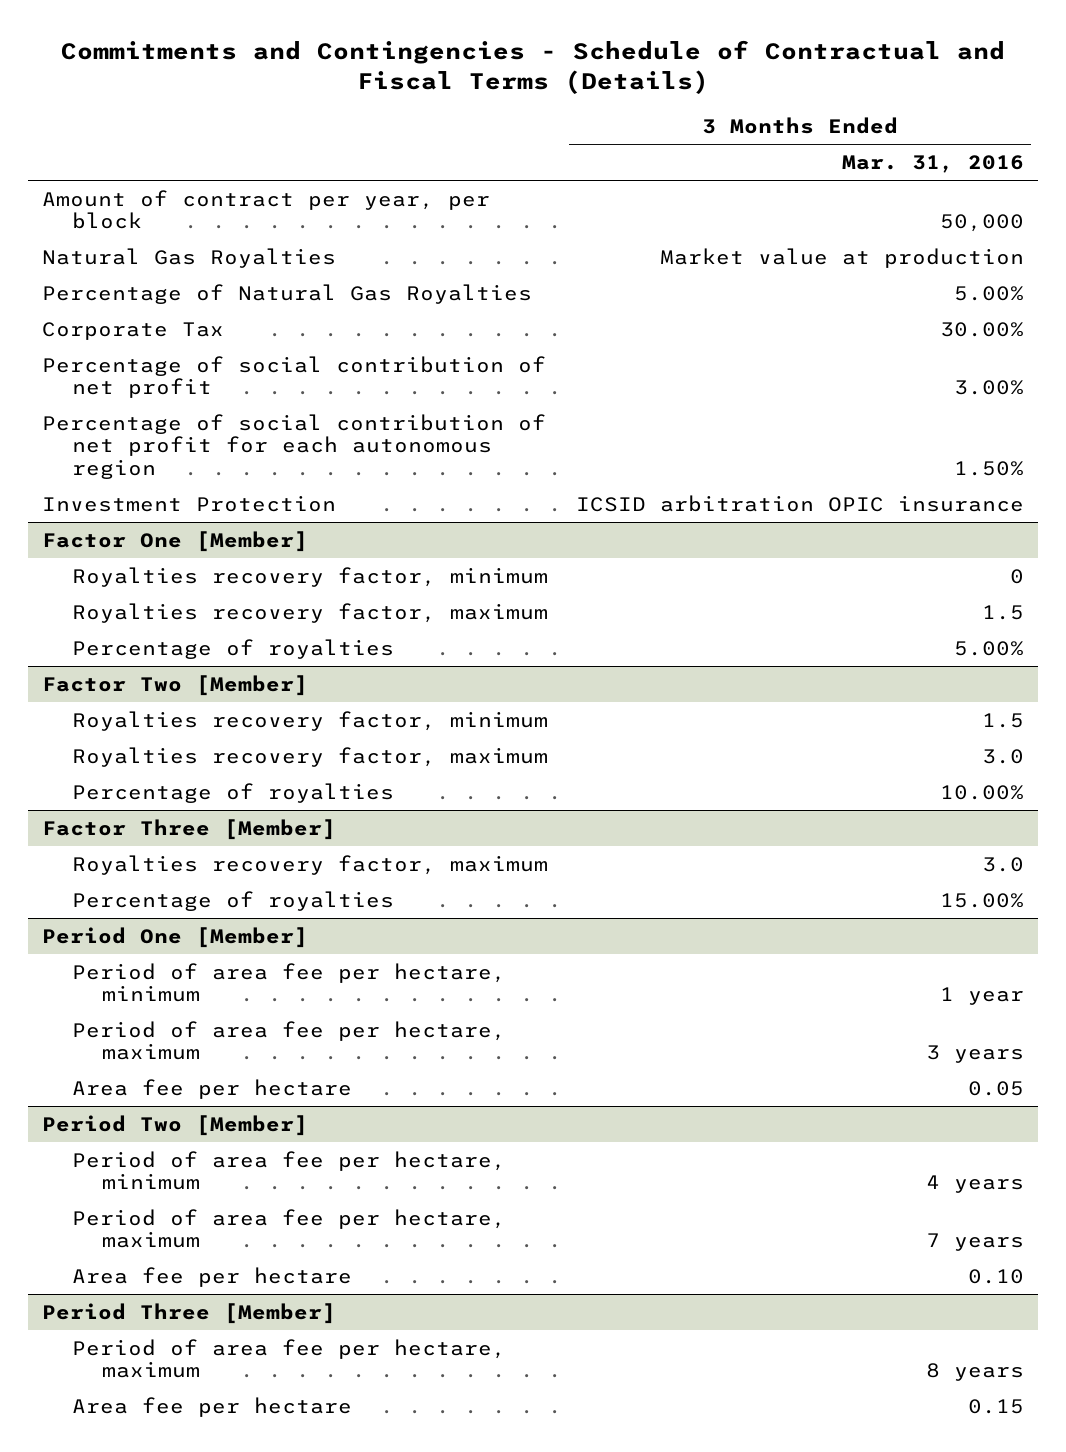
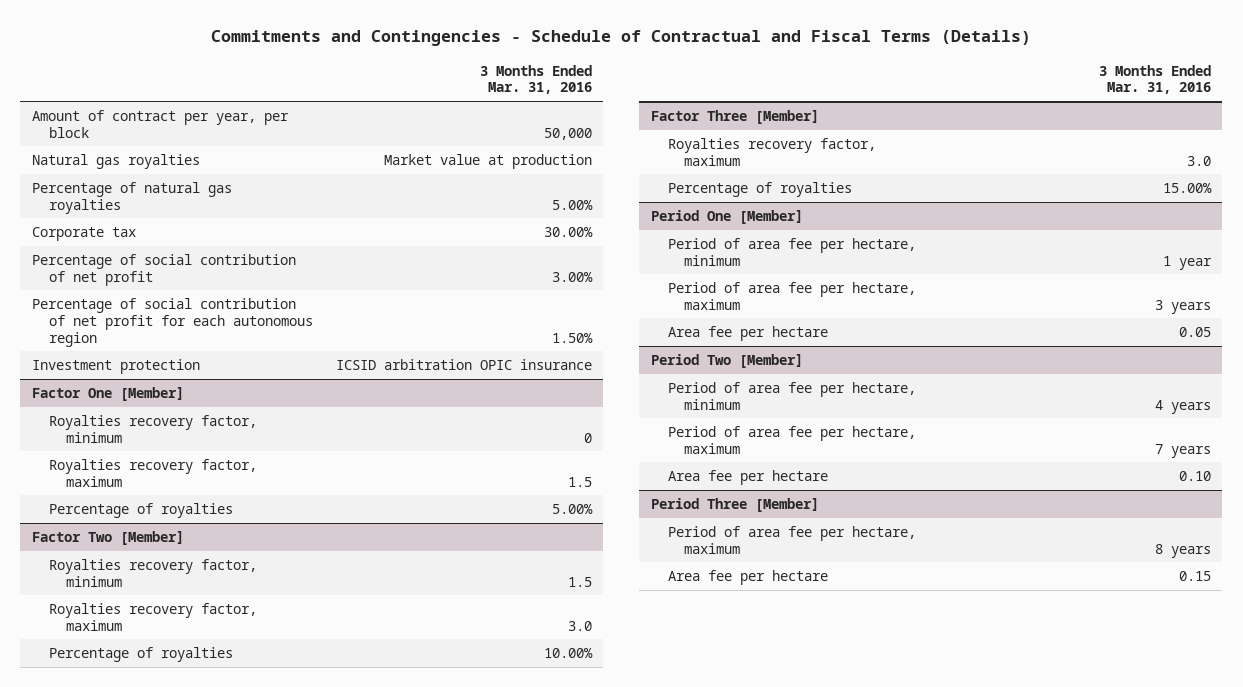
[42,247,337,268] Natural Gas Royalties -> [31,153,200,169] Natural gas royalties
[42,283,533,304] Percentage of Natural Gas Royalties -> [31,181,232,214] Percentage of natural gas royalties
[42,321,225,340] Corporate Tax -> [31,226,136,241] Corporate tax
[42,494,337,512] Investment Protection -> [31,358,200,374] Investment protection

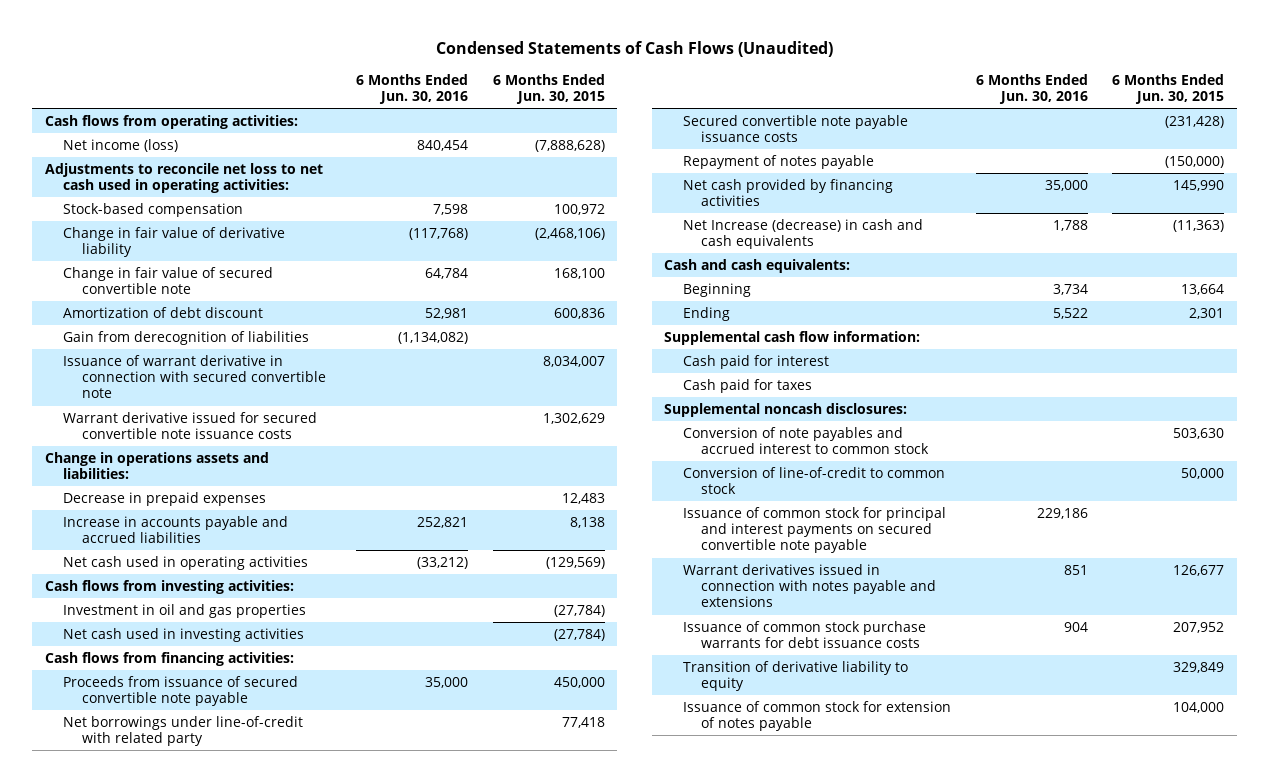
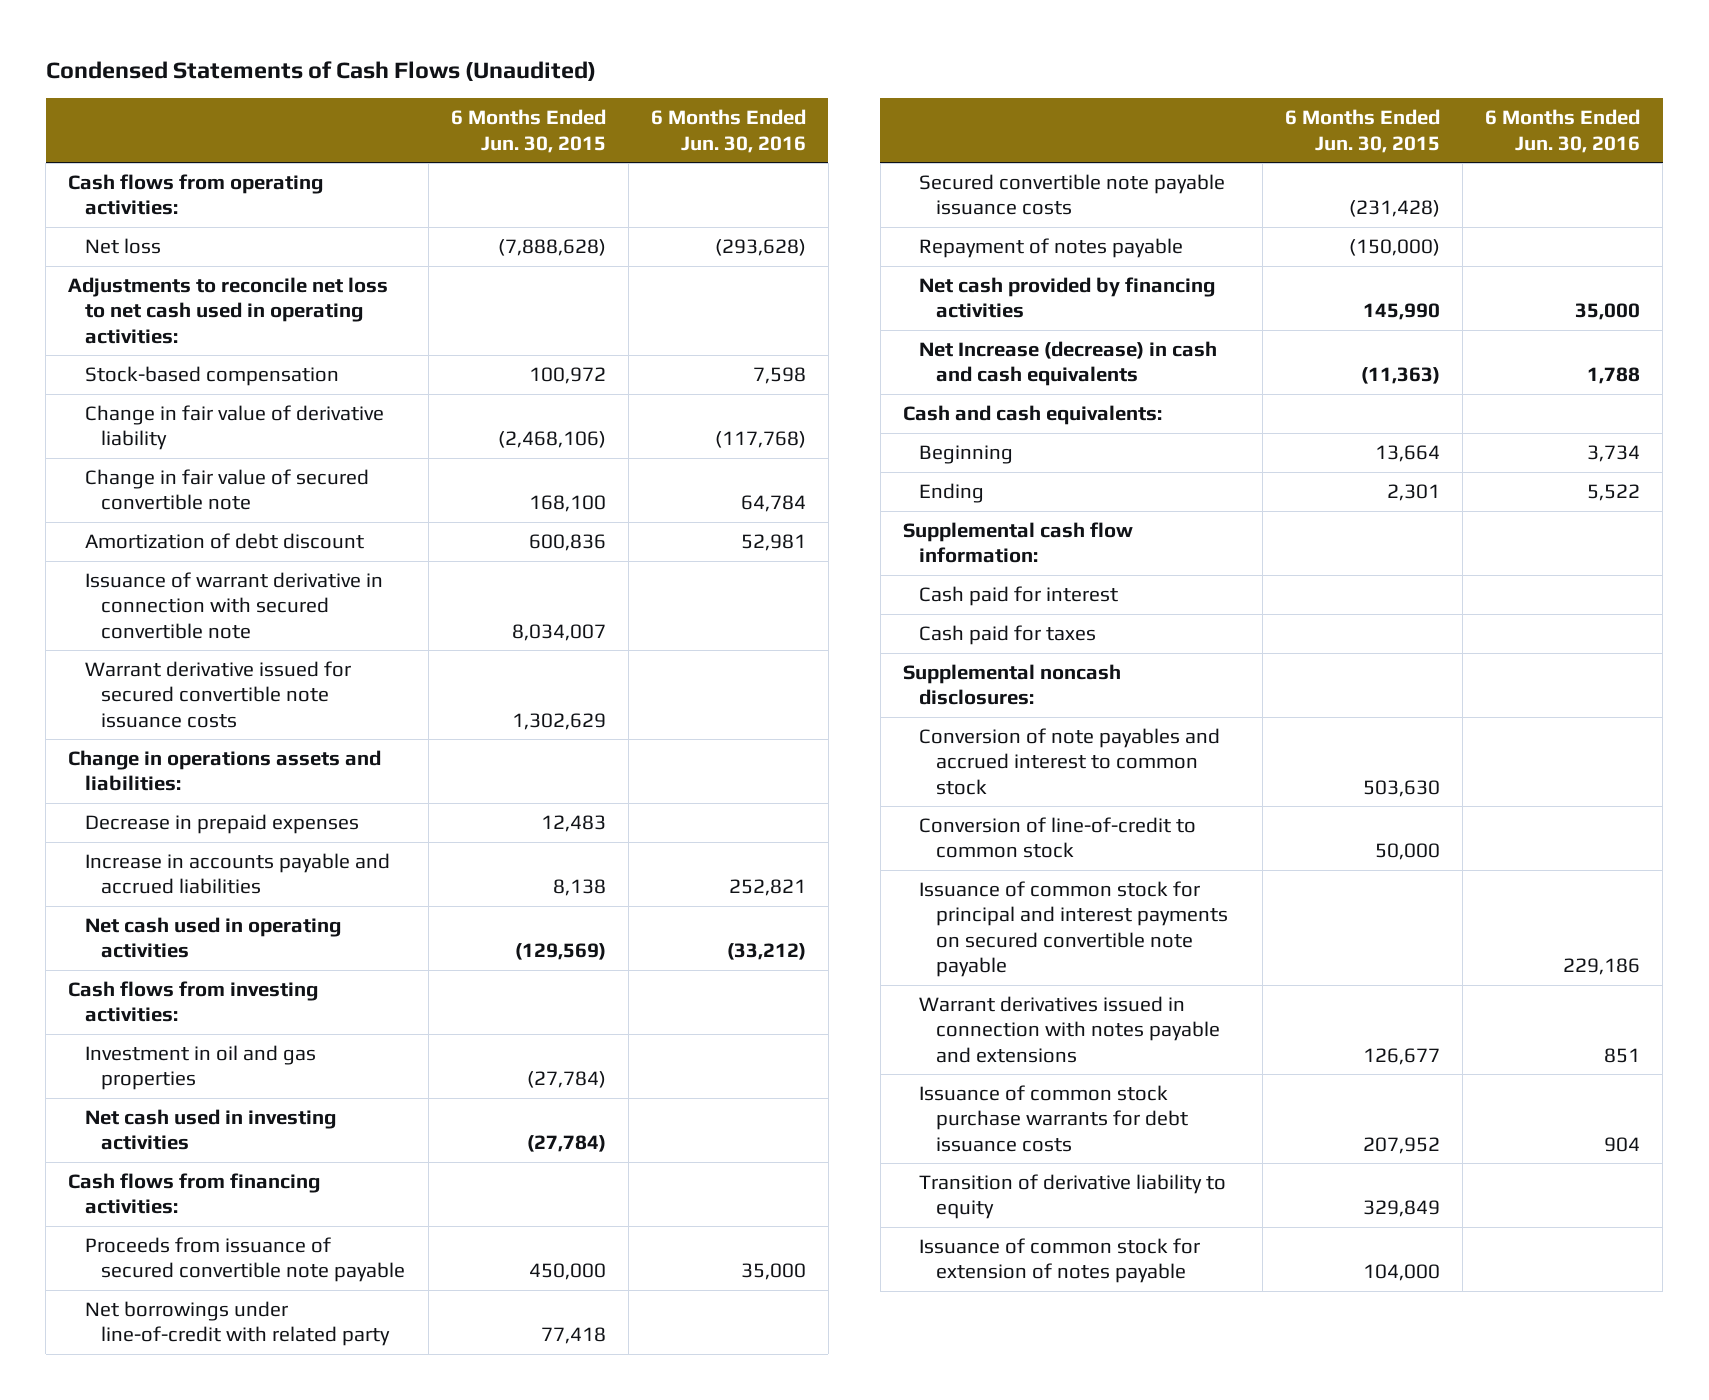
[63,139,179,153] Net income (loss) -> [84,238,161,255] Net loss
[416,140,468,152] 840,454 -> [714,239,806,257] (293,628)
[63,331,310,346] Gain from derecognition of liabilities -> none

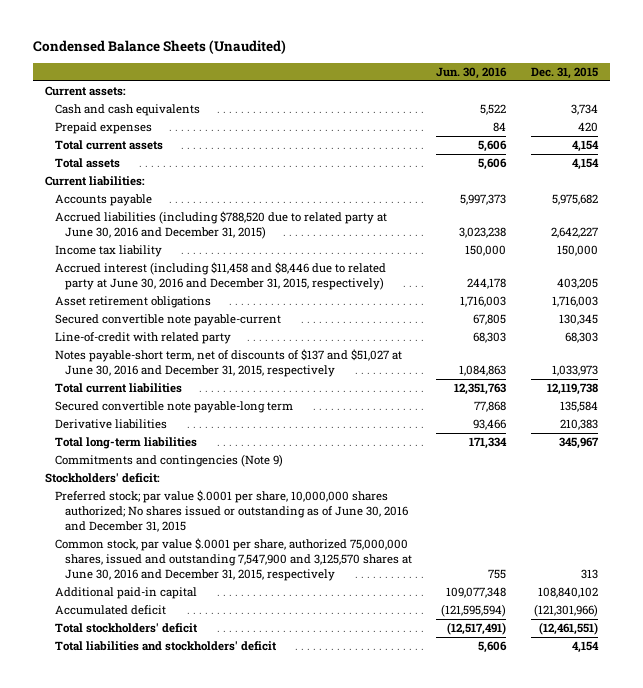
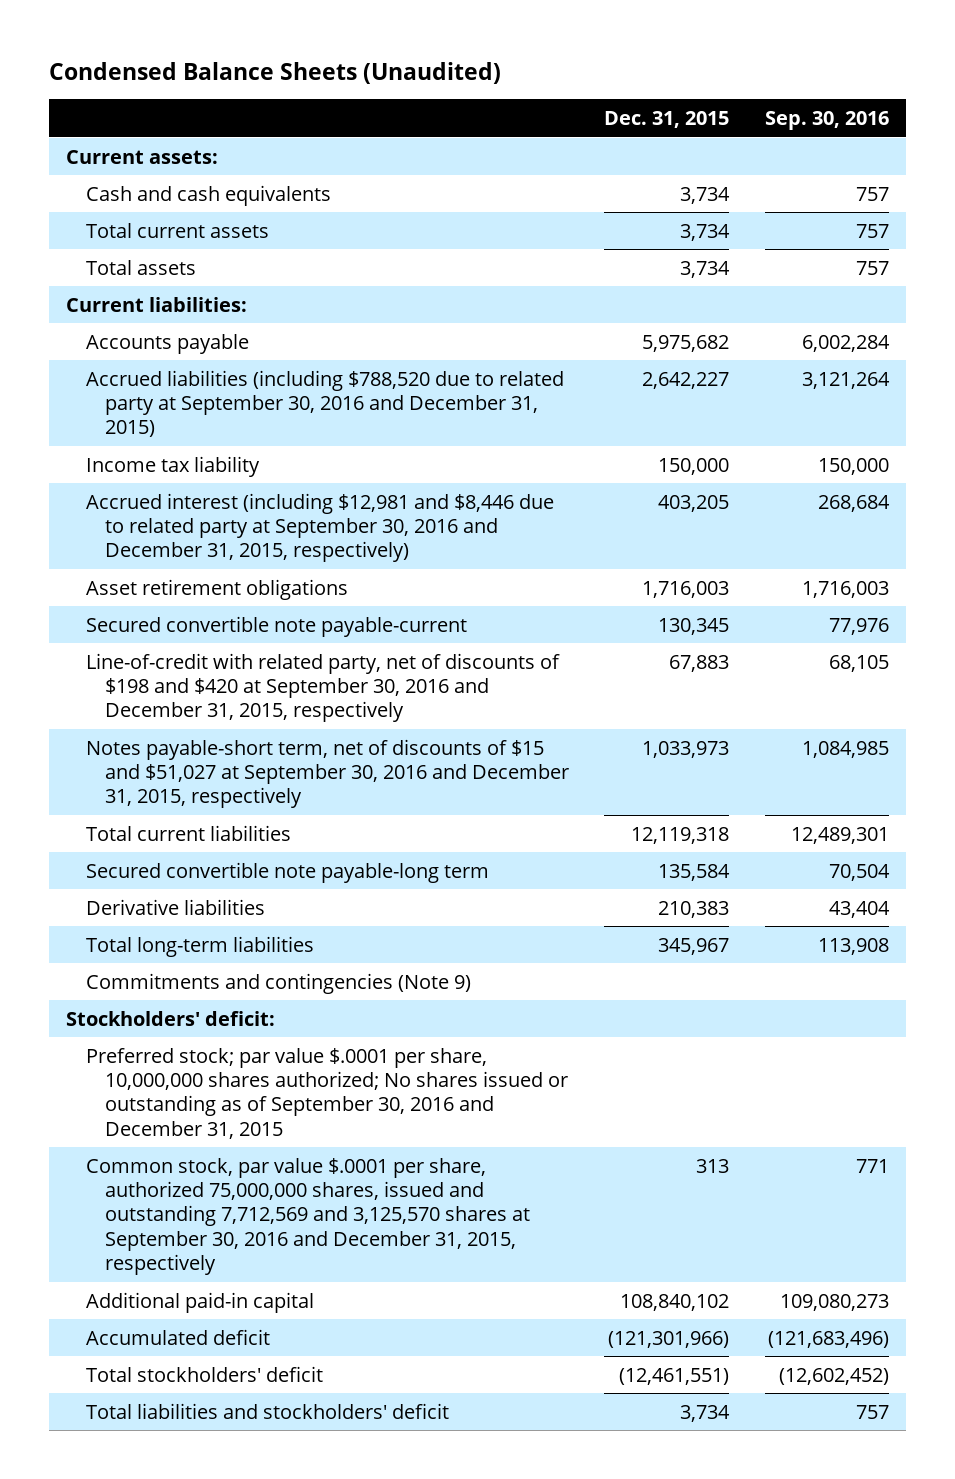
[436,66,508,79] Jun. 30, 2016 -> none
none -> [764,111,889,131] Sep. 30, 2016
[55,122,153,135] Prepaid expenses -> none
[571,140,599,153] 4,154 -> [680,223,731,241] 3,734
[571,158,599,171] 4,154 -> [680,260,731,278] 3,734
[55,211,388,240] Accrued liabilities (including $788,520 due to related party at June 30, 2016 and December 31, 2015) -> [85,369,564,438] Accrued liabilities (including $788,520 due to related party at September 30, 2016 and December 31, 2015)
[55,262,387,291] Accrued interest (including $11,458 and $8,446 due to related party at June 30, 2016 and December 31, 2015, respectively) -> [85,492,554,563] Accrued interest (including $12,981 and $8,446 due to related party at September 30, 2016 and December 31, 2015, respectively)
[55,332,232,345] Line-of-credit with related party -> [85,652,560,723] Line-of-credit with related party, net of discounts of $198 and $420 at September 30, 2016 and December 31, 2015, respectively
[564,332,598,344] 68,303 -> [669,654,730,672] 67,883
[55,349,403,378] Notes payable-short term, net of discounts of $137 and $51,027 at June 30, 2016 and December 31, 2015, respectively -> [85,738,569,809] Notes payable-short term, net of discounts of $15 and $51,027 at September 30, 2016 and December 31, 2015, respectively
[546,383,598,396] 12,119,738 -> [631,826,730,844] 12,119,318
[55,490,409,533] Preferred stock; par value $.0001 per share, 10,000,000 shares authorized; No shares issued or outstanding as of June 30, 2016 and December 31, 2015 -> [85,1047,568,1139] Preferred stock; par value $.0001 per share, 10,000,000 shares authorized; No shares issued or outstanding as of September 30, 2016 and December 31, 2015
[55,538,413,582] Common stock, par value $.0001 per share, authorized 75,000,000 shares, issued and outstanding 7,547,900 and 3,125,570 shares at June 30, 2016 and December 31, 2015, respectively -> [85,1157,530,1276] Common stock, par value $.0001 per share, authorized 75,000,000 shares, issued and outstanding 7,712,569 and 3,125,570 shares at September 30, 2016 and December 31, 2015, respectively
[571,641,599,654] 4,154 -> [680,1404,731,1422] 3,734

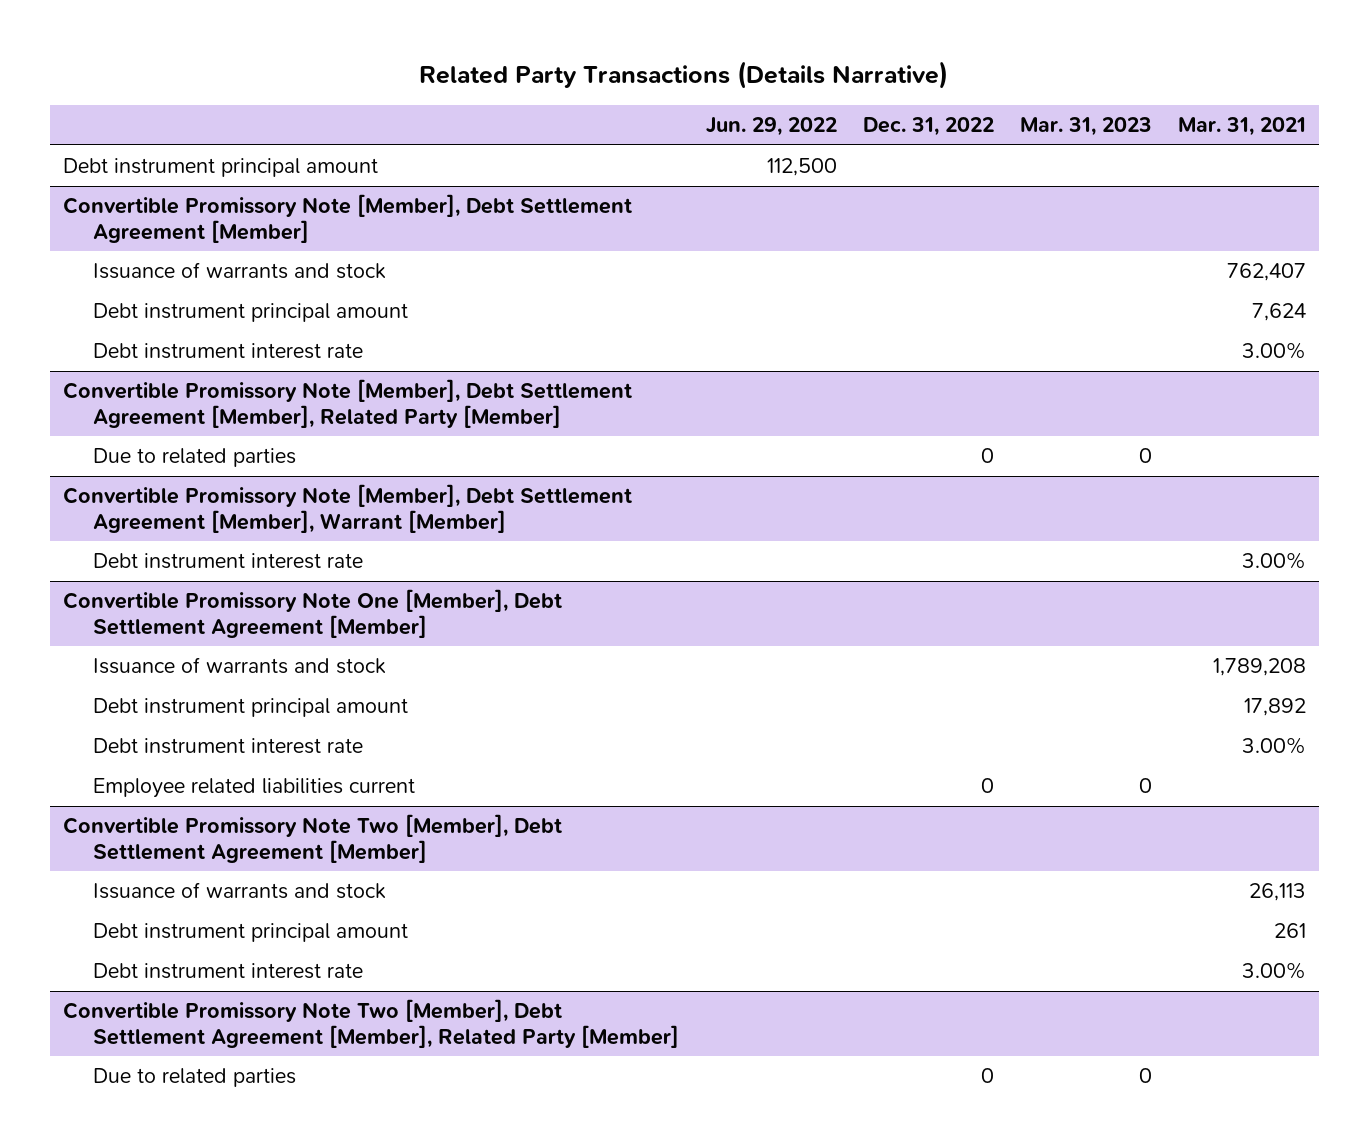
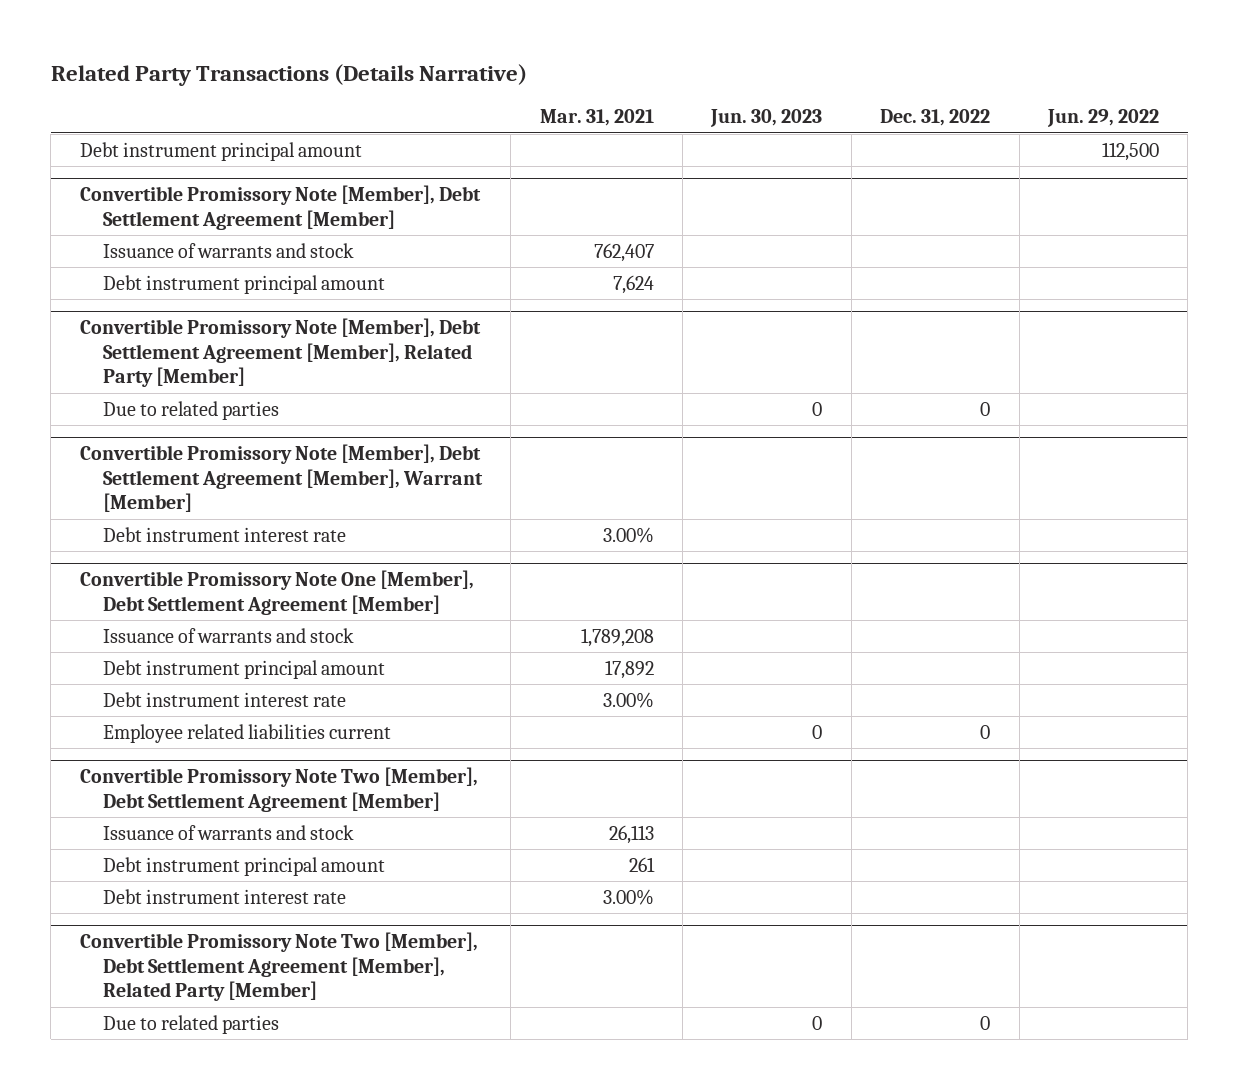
[1019,117,1152,137] Mar. 31, 2023 -> none
none -> [710,109,823,128] Jun. 30, 2023
[93,343,364,360] Debt instrument interest rate -> none

